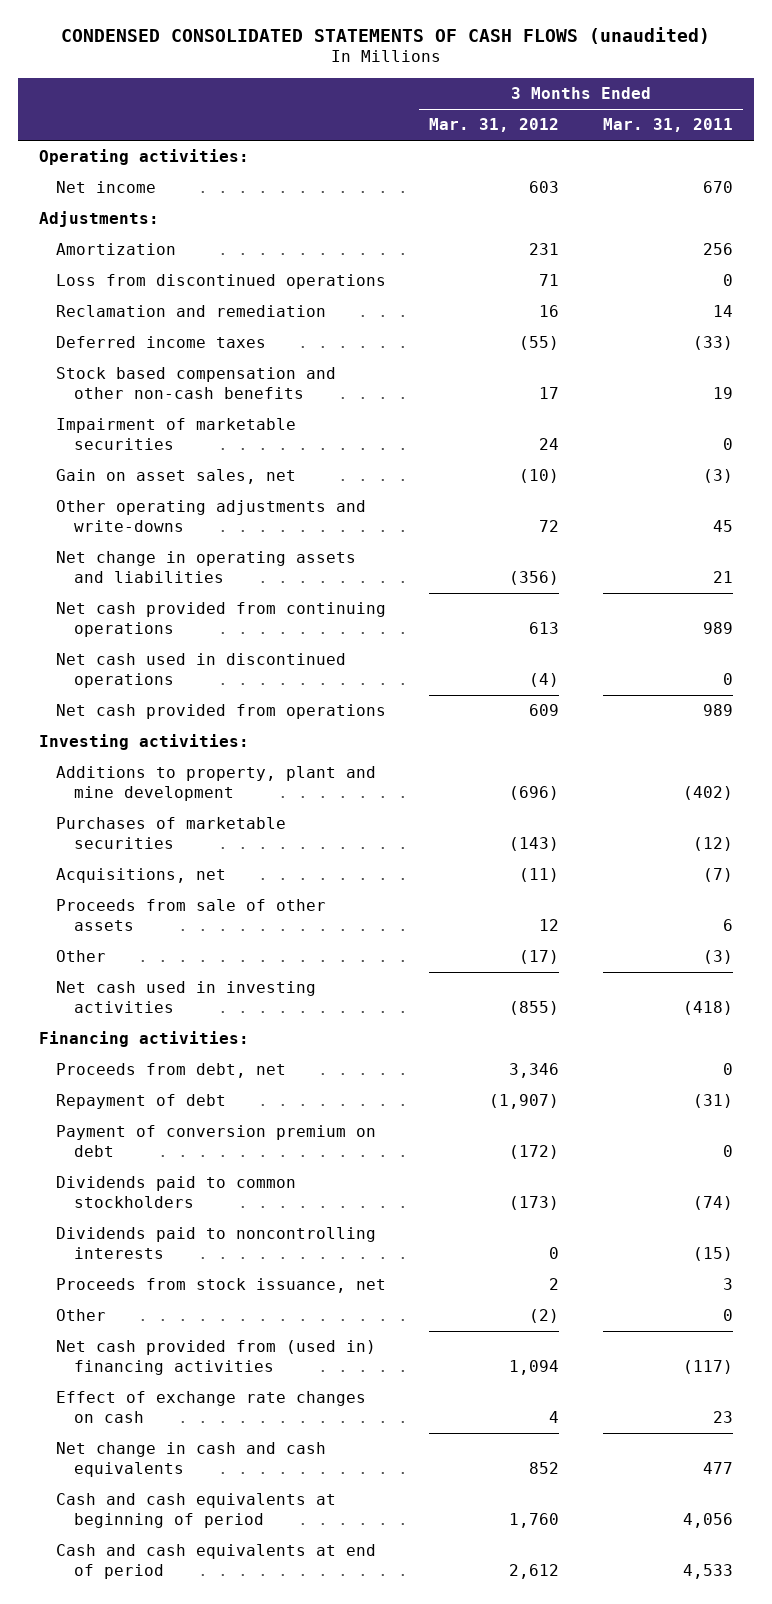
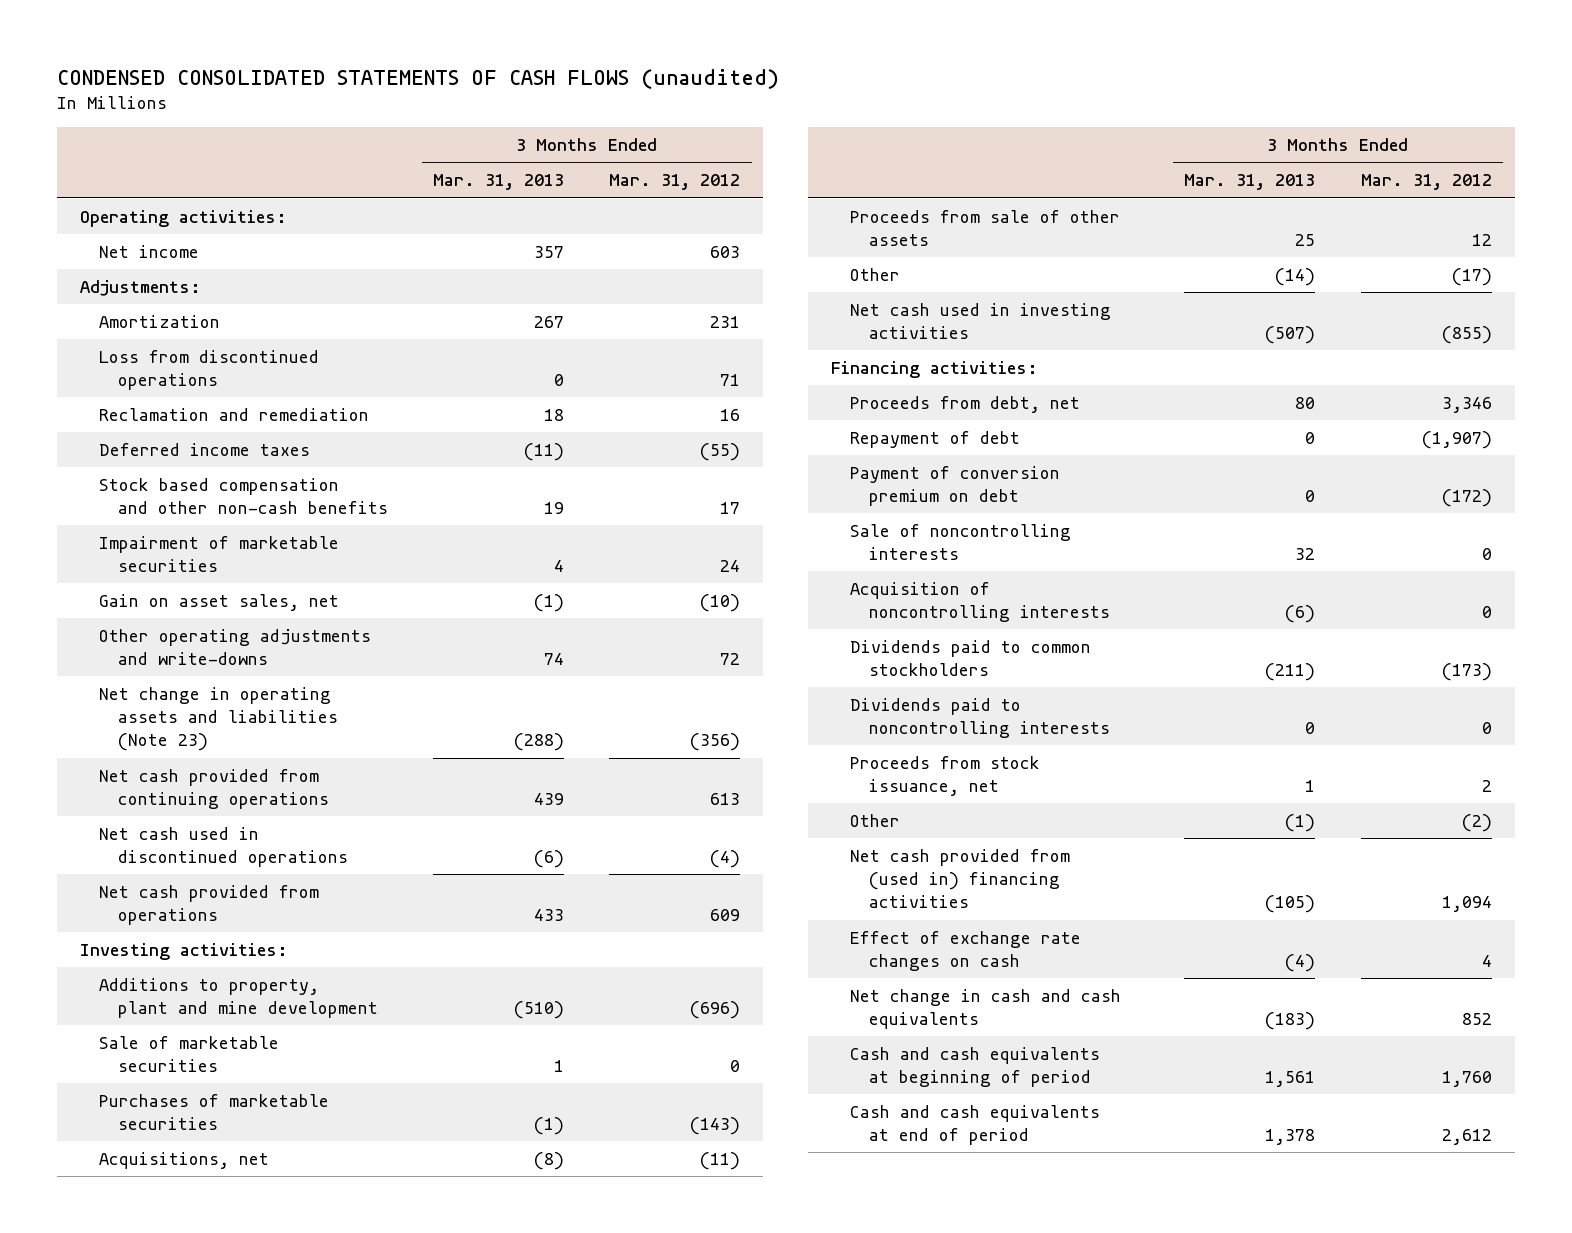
[602,118,733,133] Mar. 31, 2011 -> none
none -> [432,174,564,191] Mar. 31, 2013
[56,551,357,583] Net change in operating assets and liabilities -> [98,686,338,752] Net change in operating assets and liabilities (Note 23)
none -> [98,1035,279,1073] Sale of marketable securities
none -> [850,523,1072,561] Sale of noncontrolling interests
none -> [850,581,1110,623] Acquisition of noncontrolling interests

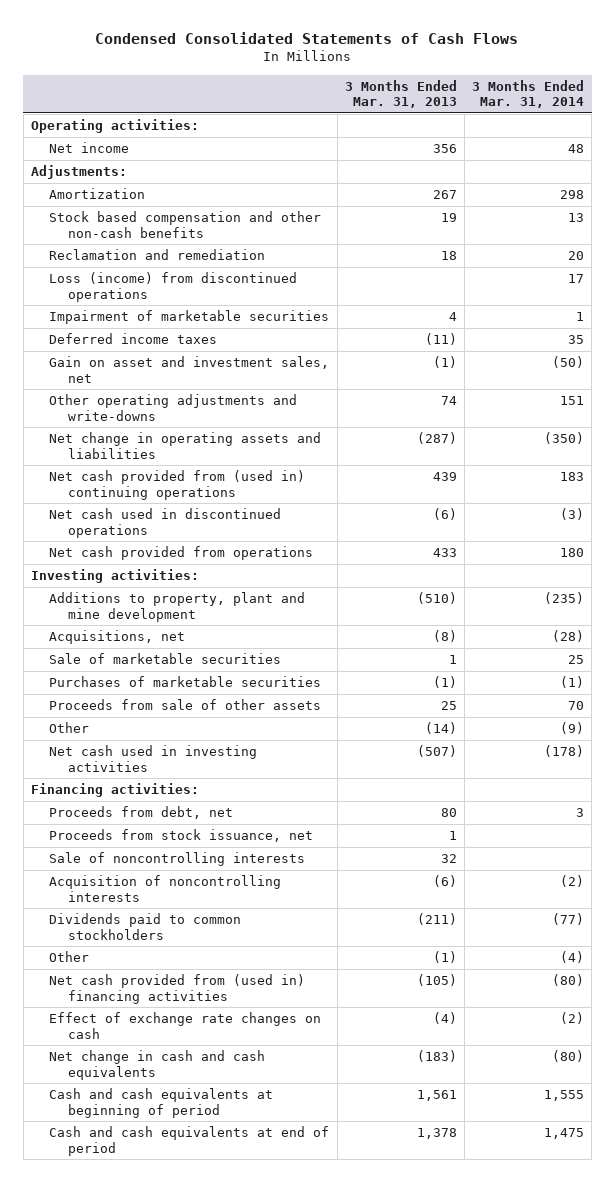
[56,68,779,89] CONDENSED CONSOLIDATED STATEMENTS OF CASH FLOWS (unaudited) -> [95,31,519,44] Condensed Consolidated Statements of Cash Flows
[609,174,741,191] Mar. 31, 2012 -> none
none -> [471,79,584,109] 3 Months Ended Mar. 31, 2014
[533,245,564,258] 357 -> [432,144,457,154] 356
[98,349,319,391] Loss from discontinued operations -> none
[98,407,369,421] Reclamation and remediation -> [49,249,266,261] Reclamation and remediation
none -> [49,272,298,302] Loss (income) from discontinued operations
[98,442,310,456] Deferred income taxes -> [49,333,218,345] Deferred income taxes
[98,593,339,611] Gain on asset sales, net -> [49,356,330,383] Gain on asset and investment sales, net
[98,686,338,752] Net change in operating assets and liabilities (Note 23) -> [49,432,322,459] Net change in operating assets and liabilities
[513,733,564,752] (288) -> [416,432,457,445] (287)
[98,768,329,810] Net cash provided from continuing operations -> [49,470,306,500] Net cash provided from (used in) continuing operations
[98,1151,269,1169] Acquisitions, net -> [49,630,186,645] Acquisitions, net
[850,430,1021,448] Repayment of debt -> none
[850,465,1061,507] Payment of conversion premium on debt -> none
[850,755,1041,797] Proceeds from stock issuance, net -> [49,829,314,843] Proceeds from stock issuance, net
[850,697,1110,739] Dividends paid to noncontrolling interests -> none

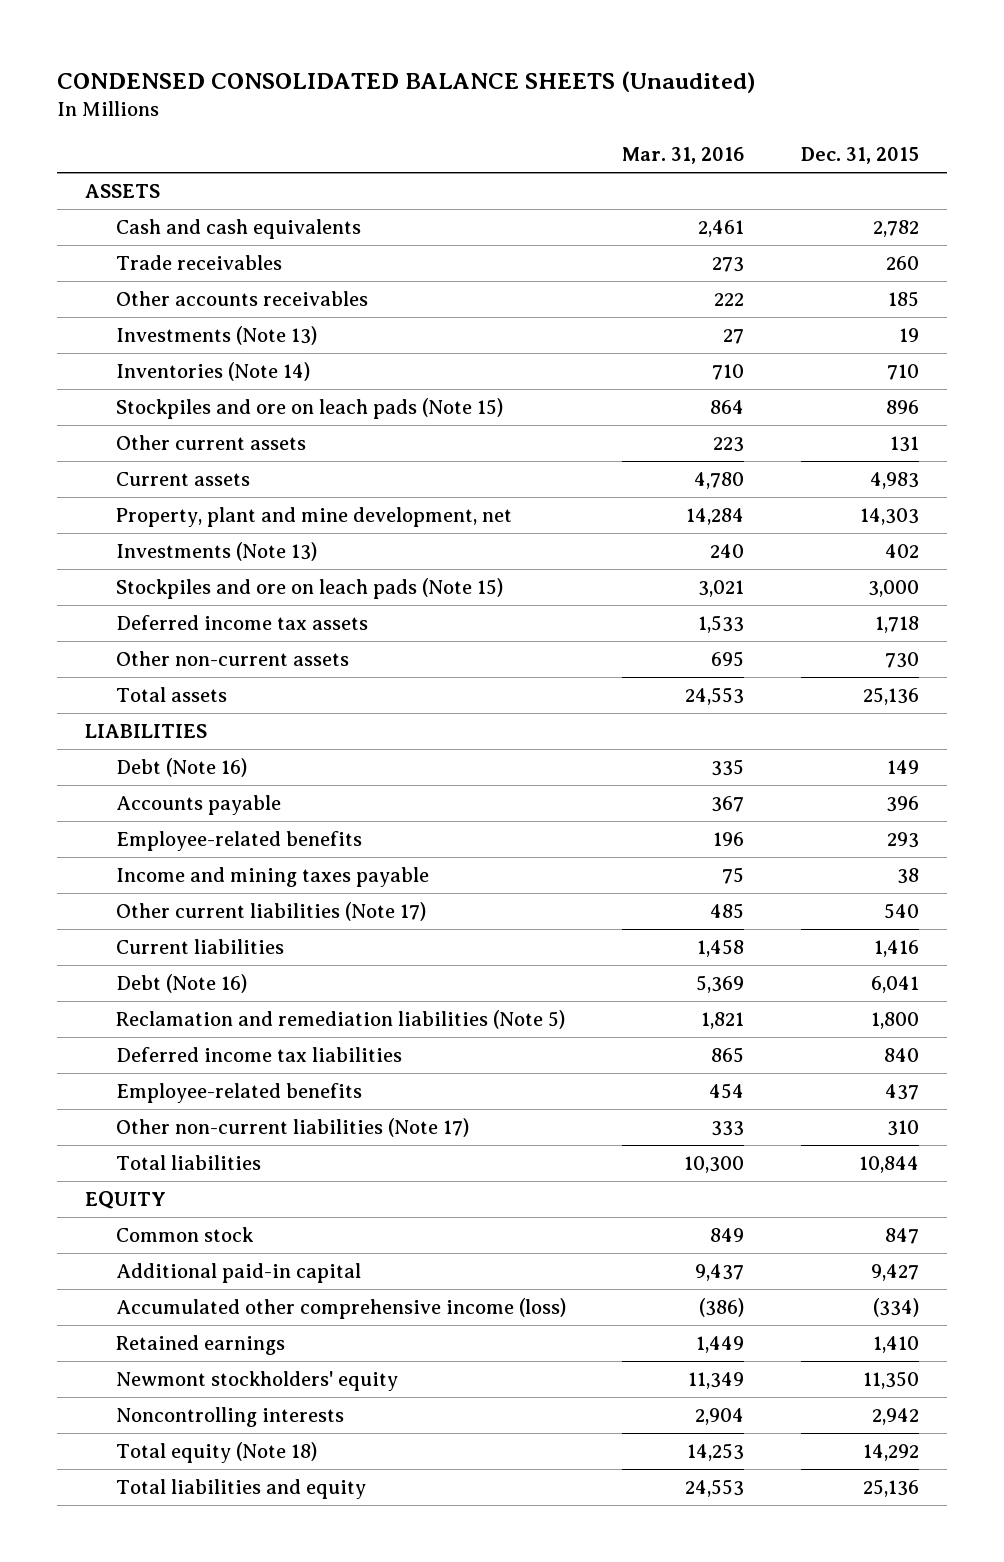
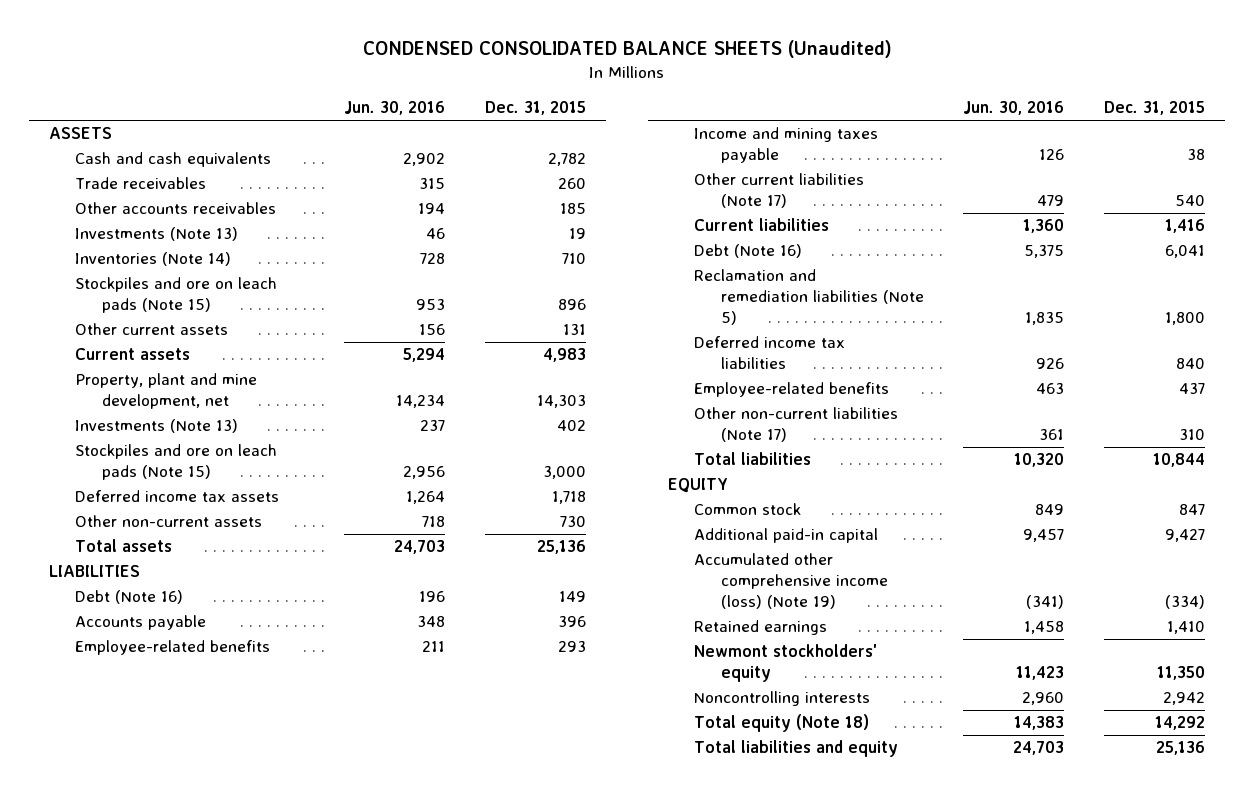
[622,147,745,165] Mar. 31, 2016 -> none
none -> [344,101,446,116] Jun. 30, 2016
[115,1298,566,1320] Accumulated other comprehensive income (loss) -> [694,553,888,610] Accumulated other comprehensive income (loss) (Note 19)

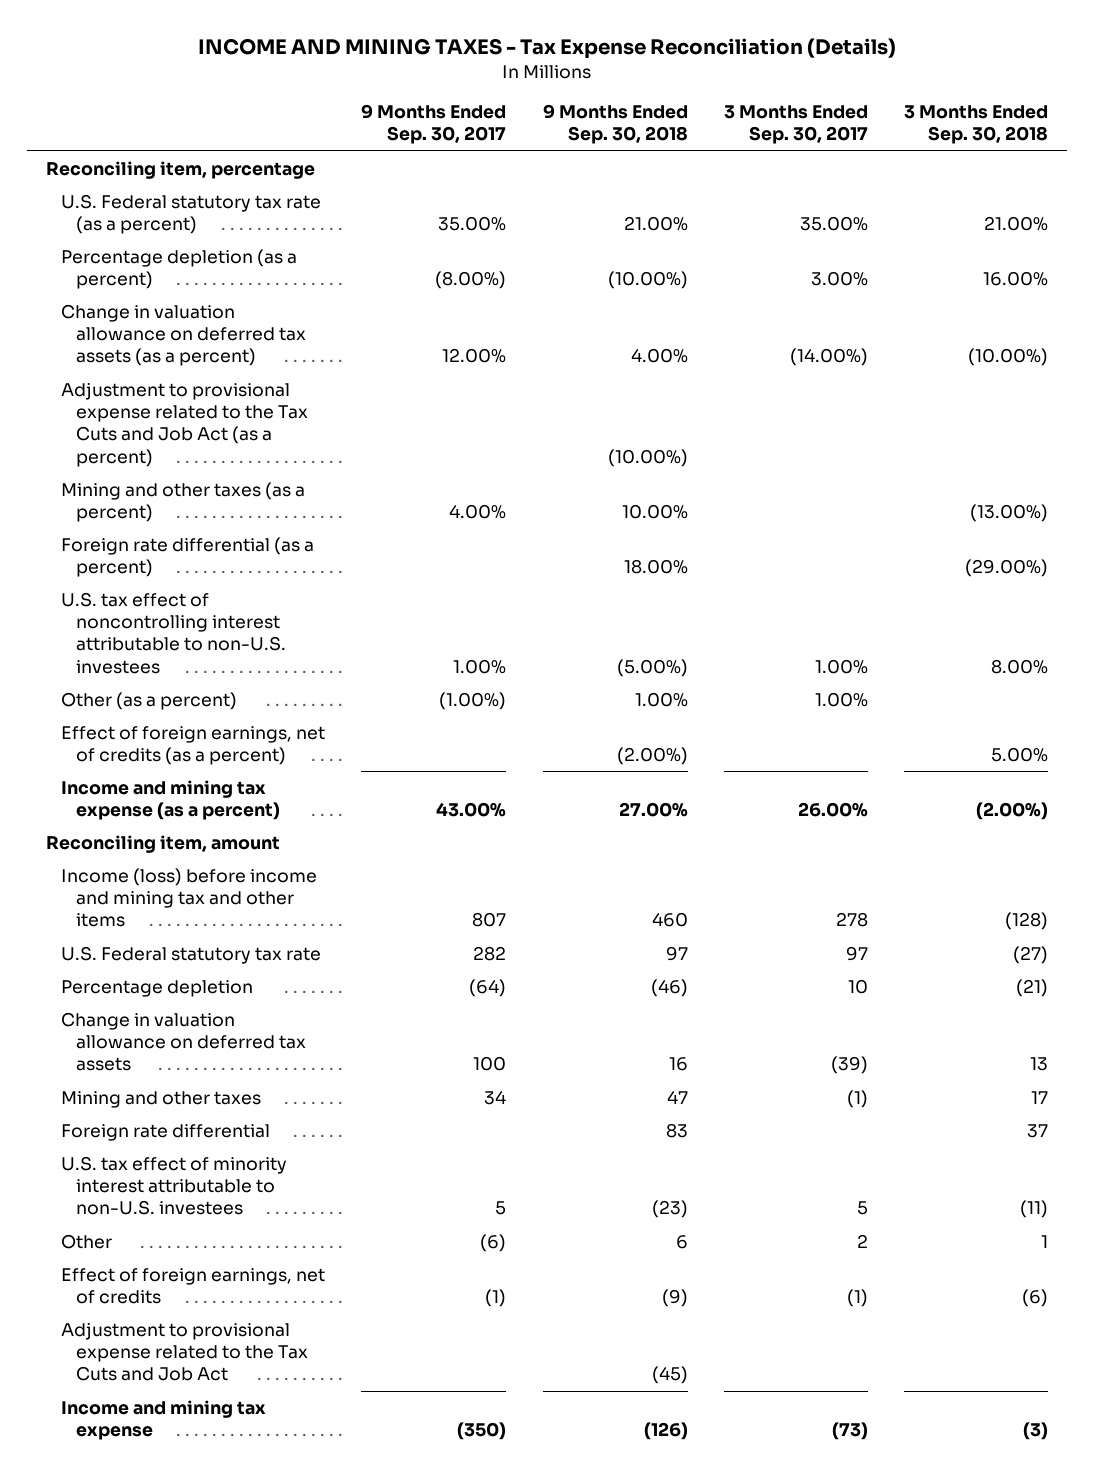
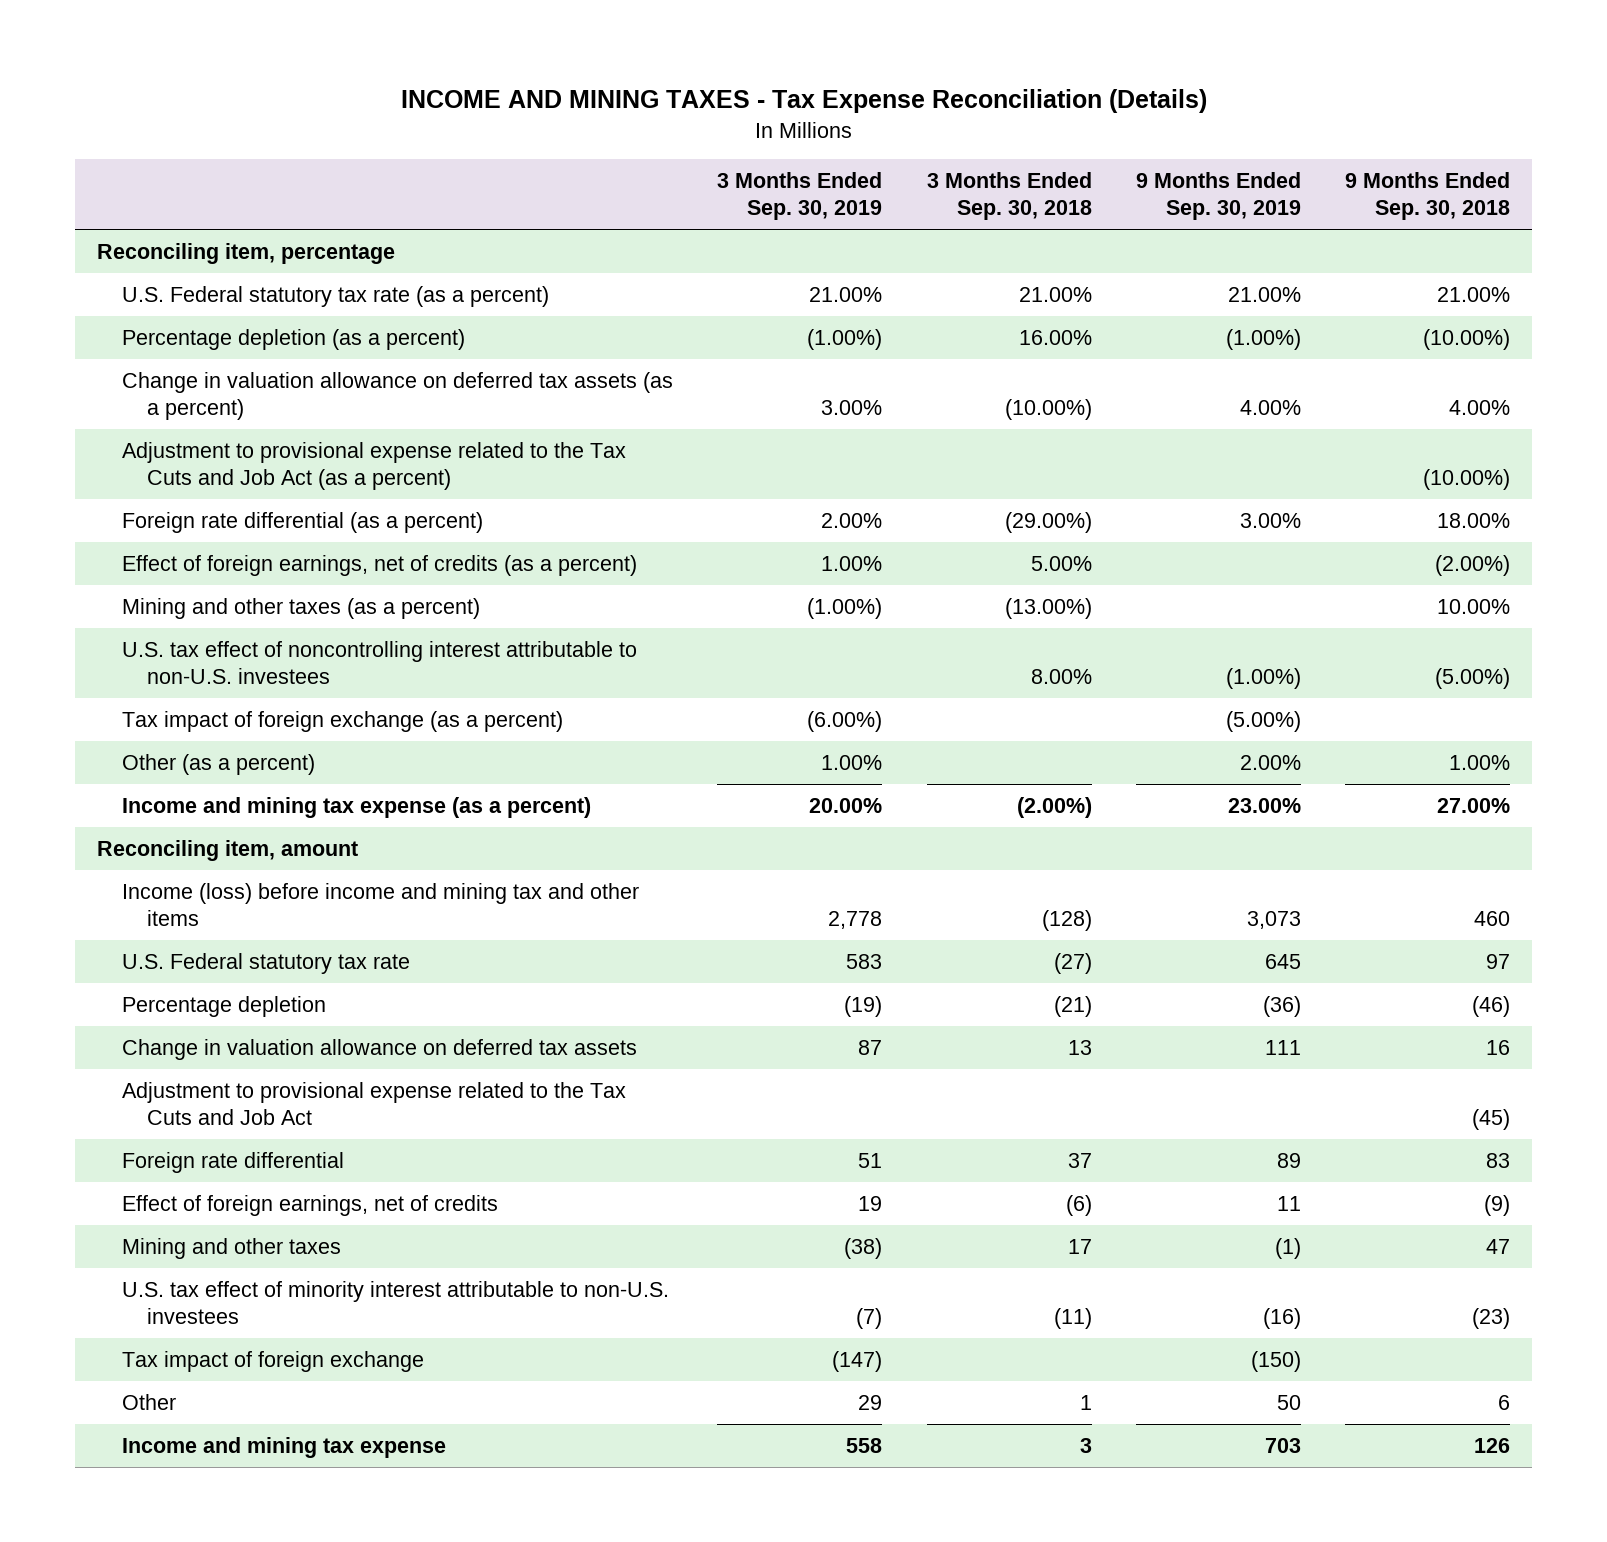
[361,104,507,145] 9 Months Ended Sep. 30, 2017 -> none
[724,105,869,145] 3 Months Ended Sep. 30, 2017 -> none
none -> [717,172,883,220] 3 Months Ended Sep. 30, 2019
none -> [1135,172,1301,220] 9 Months Ended Sep. 30, 2019
[60,725,325,766] Effect of foreign earnings, net of credits (as a percent) -> [122,555,638,577] Effect of foreign earnings, net of credits (as a percent)
[60,481,305,523] Mining and other taxes (as a percent) -> [122,598,481,620] Mining and other taxes (as a percent)
none -> [122,711,564,733] Tax impact of foreign exchange (as a percent)
[60,1321,308,1382] Adjustment to provisional expense related to the Tax Cuts and Job Act -> [122,1082,627,1125] Adjustment to provisional expense related to the Tax Cuts and Job Act
[60,1267,325,1305] Effect of foreign earnings, net of credits -> [122,1195,499,1217] Effect of foreign earnings, net of credits
[60,1090,261,1108] Mining and other taxes -> [122,1238,342,1260] Mining and other taxes
none -> [122,1351,425,1373] Tax impact of foreign exchange
[643,1422,688,1441] (126) -> [1474,1438,1511,1454] 126
[1023,1422,1049,1441] (3) -> [1079,1438,1092,1454] 3

